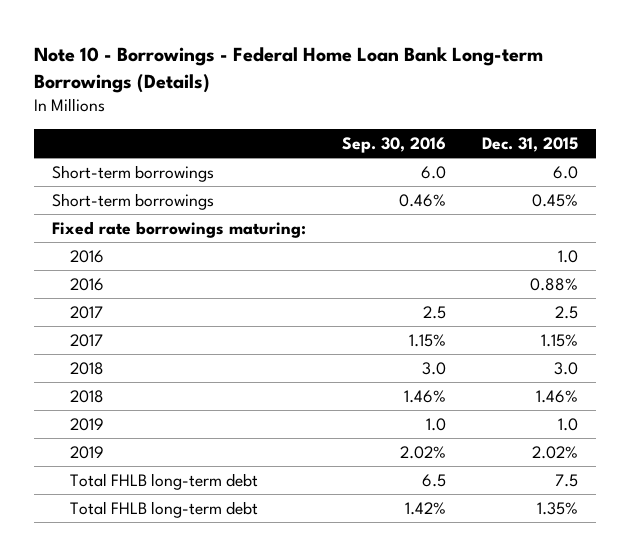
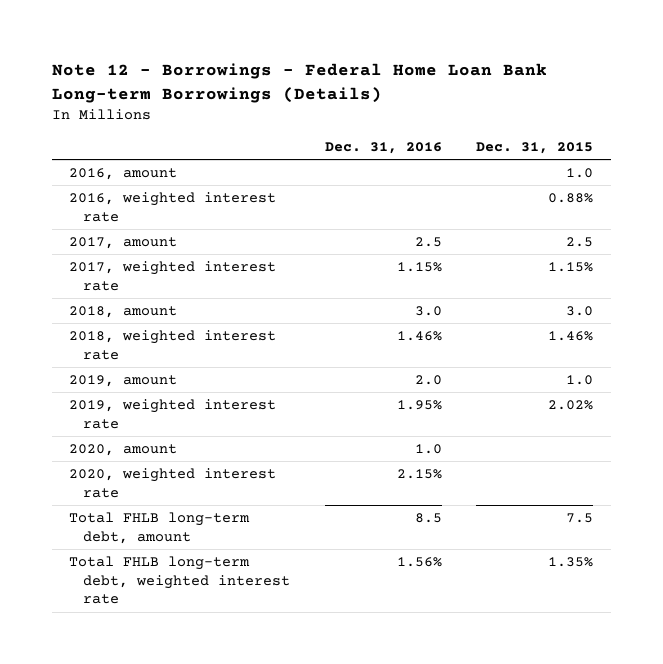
[33,46,543,93] Note 10 - Borrowings - Federal Home Loan Bank Long-term Borrowings (Details) -> [51,63,547,103] Note 12 - Borrowings - Federal Home Loan Bank Long-term Borrowings (Details)
[341,136,446,153] Sep. 30, 2016 -> none
none -> [324,142,442,155] Dec. 31, 2016
[51,164,214,182] Short-term borrowings -> none
[51,192,214,210] Short-term borrowings -> none
[51,220,306,238] Fixed rate borrowings maturing: -> none
[70,277,105,291] 2016 -> none
[70,249,105,263] 2016 -> [69,167,178,180] 2016, amount
none -> [69,191,277,222] 2016, weighted interest rate
[70,305,104,319] 2017 -> [69,236,178,249] 2017, amount
[70,333,104,347] 2017 -> [69,260,277,291] 2017, weighted interest rate
[70,361,105,375] 2018 -> [69,305,178,318] 2018, amount
[70,389,105,403] 2018 -> [69,329,277,360] 2018, weighted interest rate
[70,417,105,431] 2019 -> [69,374,178,387] 2019, amount
[70,445,105,459] 2019 -> [69,398,277,429] 2019, weighted interest rate
none -> [69,443,178,456] 2020, amount
none -> [69,467,277,498] 2020, weighted interest rate
[70,472,259,490] Total FHLB long-term debt -> [69,511,251,544] Total FHLB long-term debt, amount
[70,500,259,518] Total FHLB long-term debt -> [69,555,290,605] Total FHLB long-term debt, weighted interest rate

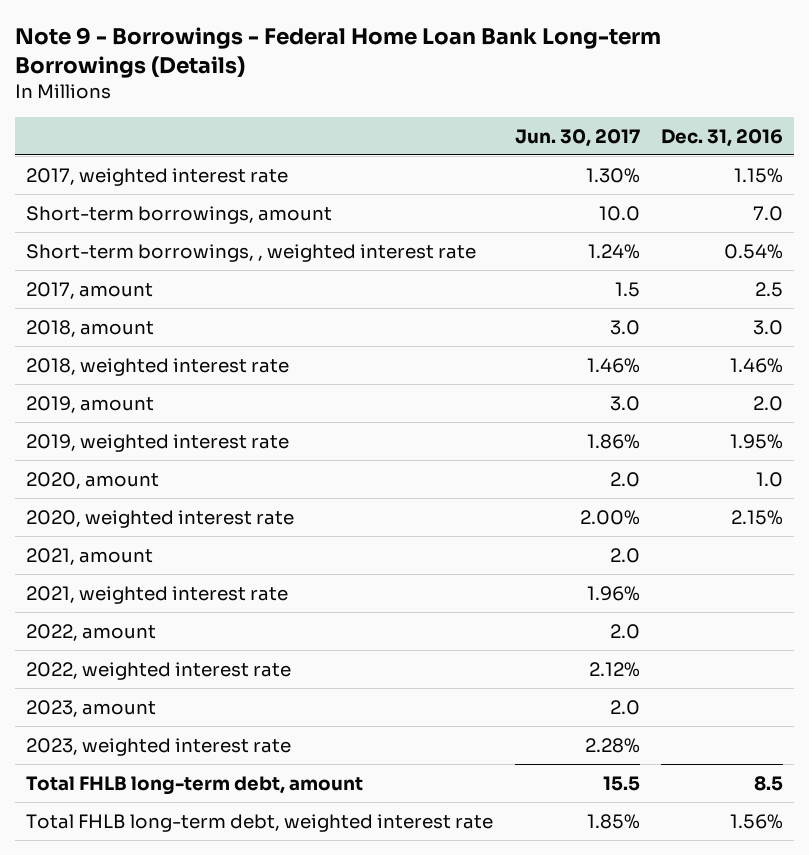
[51,63,547,103] Note 12 - Borrowings - Federal Home Loan Bank Long-term Borrowings (Details) -> [15,27,662,79] Note 9 - Borrowings - Federal Home Loan Bank Long-term Borrowings (Details)
[476,142,594,155] Dec. 31, 2015 -> none
none -> [514,128,640,147] Jun. 30, 2017
[69,167,178,180] 2016, amount -> none
[69,191,277,222] 2016, weighted interest rate -> none
none -> [26,205,333,224] Short-term borrowings, amount
none -> [26,243,477,262] Short-term borrowings, , weighted interest rate
[69,236,178,249] 2017, amount -> [26,281,154,299] 2017, amount
none -> [26,547,154,565] 2021, amount
none -> [26,585,289,604] 2021, weighted interest rate
none -> [26,623,157,641] 2022, amount
none -> [26,661,292,680] 2022, weighted interest rate
none -> [26,699,157,717] 2023, amount
none -> [26,737,292,756] 2023, weighted interest rate

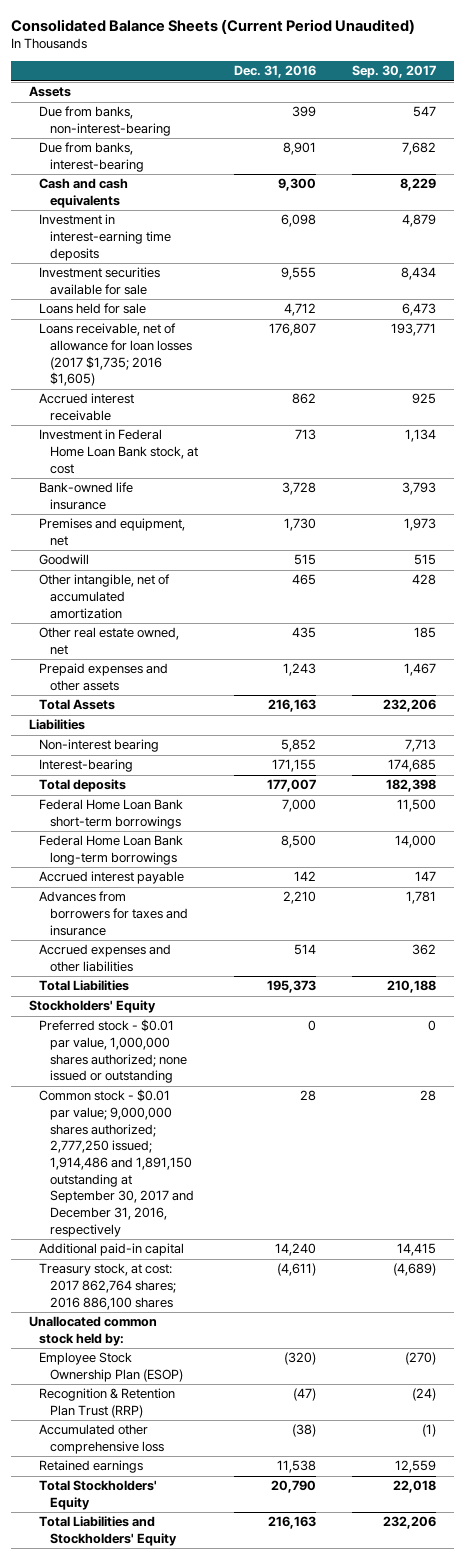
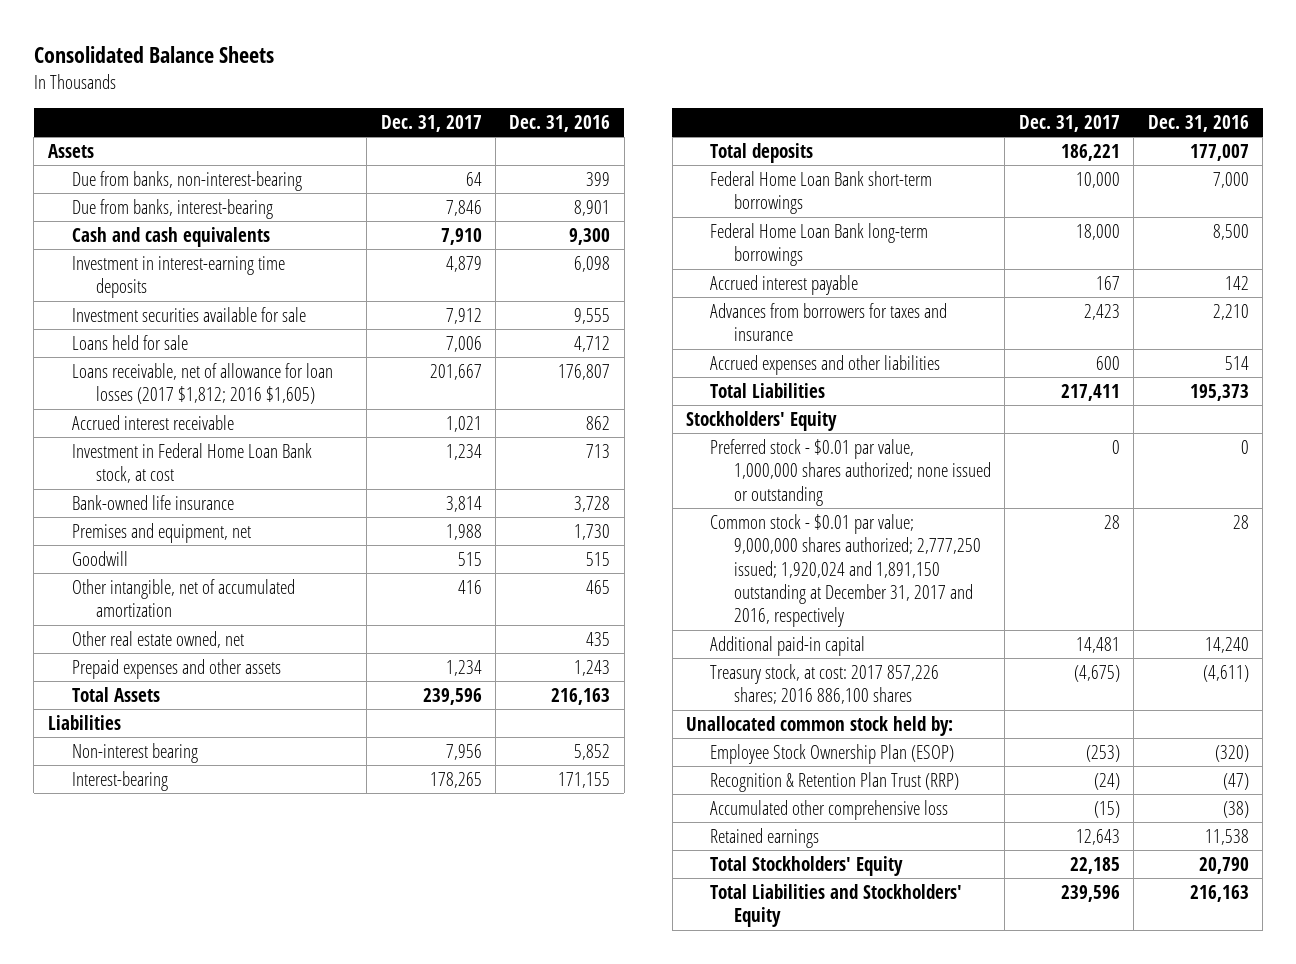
[10,18,415,34] Consolidated Balance Sheets (Current Period Unaudited) -> [33,46,274,64] Consolidated Balance Sheets
[352,65,437,79] Sep. 30, 2017 -> none
none -> [380,115,482,133] Dec. 31, 2017
[39,323,193,387] Loans receivable, net of allowance for loan losses (2017 $1,735; 2016 $1,605) -> [71,362,333,405] Loans receivable, net of allowance for loan losses (2017 $1,812; 2016 $1,605)
[39,1089,195,1237] Common stock - $0.01 par value; 9,000,000 shares authorized; 2,777,250 issued; 1,914,486 and 1,891,150 outstanding at September 30, 2017 and December 31, 2016, respectively -> [710,513,982,628] Common stock - $0.01 par value; 9,000,000 shares authorized; 2,777,250 issued; 1,920,024 and 1,891,150 outstanding at December 31, 2017 and 2016, respectively
[39,1263,177,1310] Treasury stock, at cost: 2017 862,764 shares; 2016 886,100 shares -> [710,663,940,705] Treasury stock, at cost: 2017 857,226 shares; 2016 886,100 shares

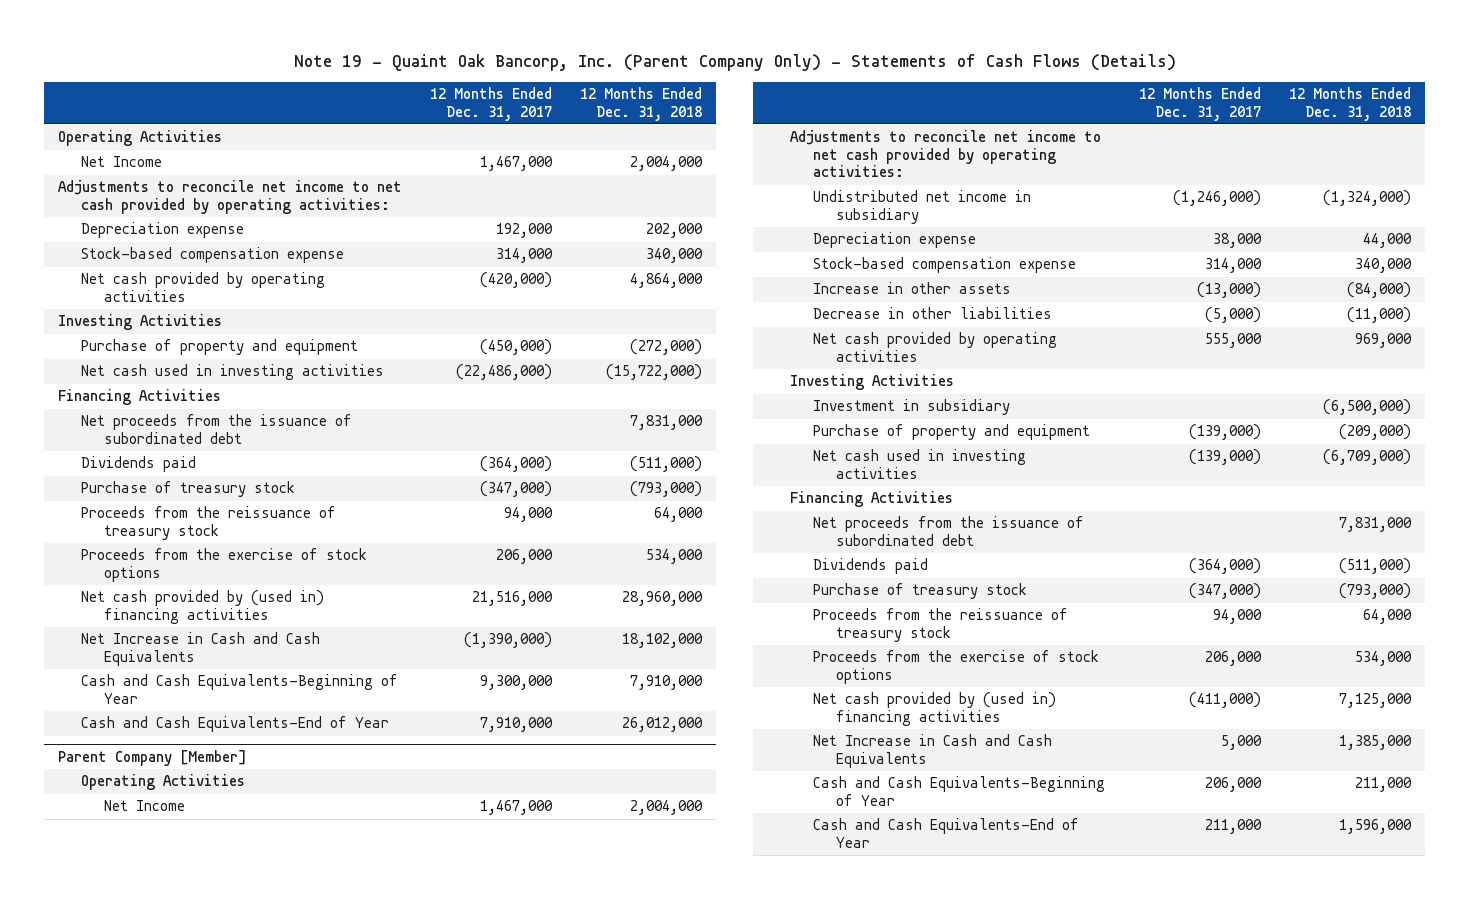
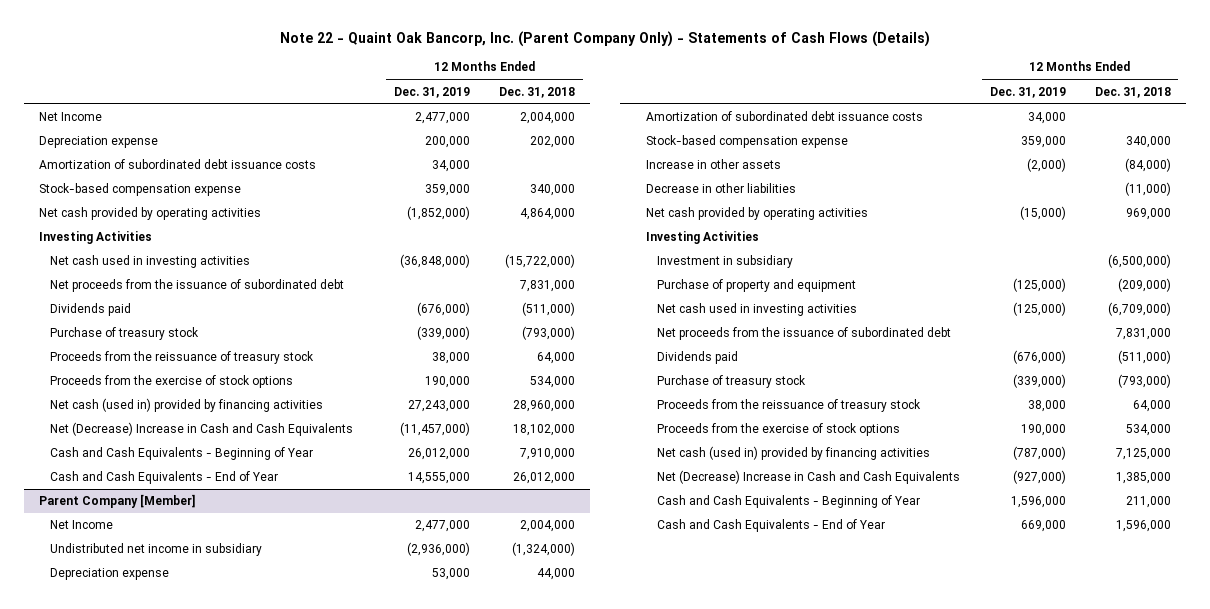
[293,53,1176,71] Note 19 - Quaint Oak Bancorp, Inc. (Parent Company Only) - Statements of Cash Flows (Details) -> [280,30,931,47] Note 22 - Quaint Oak Bancorp, Inc. (Parent Company Only) - Statements of Cash Flows (Details)
[430,87,553,121] 12 Months Ended Dec. 31, 2017 -> none
none -> [393,86,470,98] Dec. 31, 2019
[57,130,222,147] Operating Activities -> none
[57,180,402,214] Adjustments to reconcile net income to net cash provided by operating activities: -> none
none -> [39,159,317,170] Amortization of subordinated debt issuance costs
[80,339,358,356] Purchase of property and equipment -> none
[57,389,221,406] Financing Activities -> none
[80,590,324,624] Net cash provided by (used in) financing activities -> [50,398,324,413] Net cash (used in) provided by financing activities
[80,632,320,666] Net Increase in Cash and Cash Equivalents -> [50,422,354,437] Net (Decrease) Increase in Cash and Cash Equivalents
[80,674,398,704] Cash and Cash Equivalents-Beginning of Year -> [50,447,314,461] Cash and Cash Equivalents - Beginning of Year
[80,716,389,733] Cash and Cash Equivalents-End of Year -> [50,471,279,485] Cash and Cash Equivalents - End of Year
[80,774,245,791] Operating Activities -> none
[790,130,1102,178] Adjustments to reconcile net income to net cash provided by operating activities: -> none
none -> [645,111,923,122] Amortization of subordinated debt issuance costs
[790,491,954,508] Financing Activities -> none
[813,692,1057,726] Net cash provided by (used in) financing activities -> [657,446,931,461] Net cash (used in) provided by financing activities
[813,734,1053,768] Net Increase in Cash and Cash Equivalents -> [657,470,961,485] Net (Decrease) Increase in Cash and Cash Equivalents
[813,776,1106,806] Cash and Cash Equivalents-Beginning of Year -> [657,495,921,509] Cash and Cash Equivalents - Beginning of Year
[813,818,1080,848] Cash and Cash Equivalents-End of Year -> [657,519,886,533] Cash and Cash Equivalents - End of Year

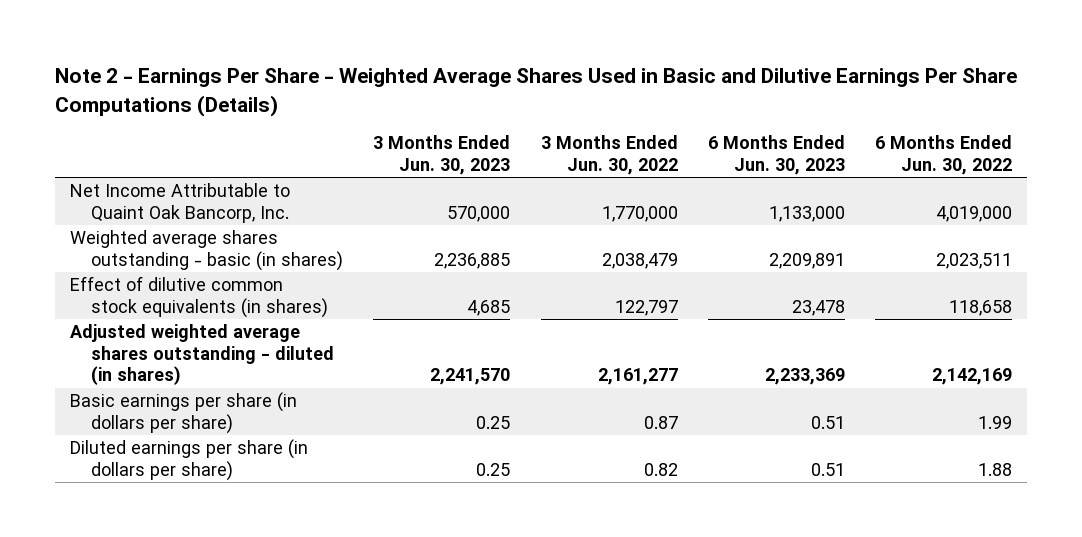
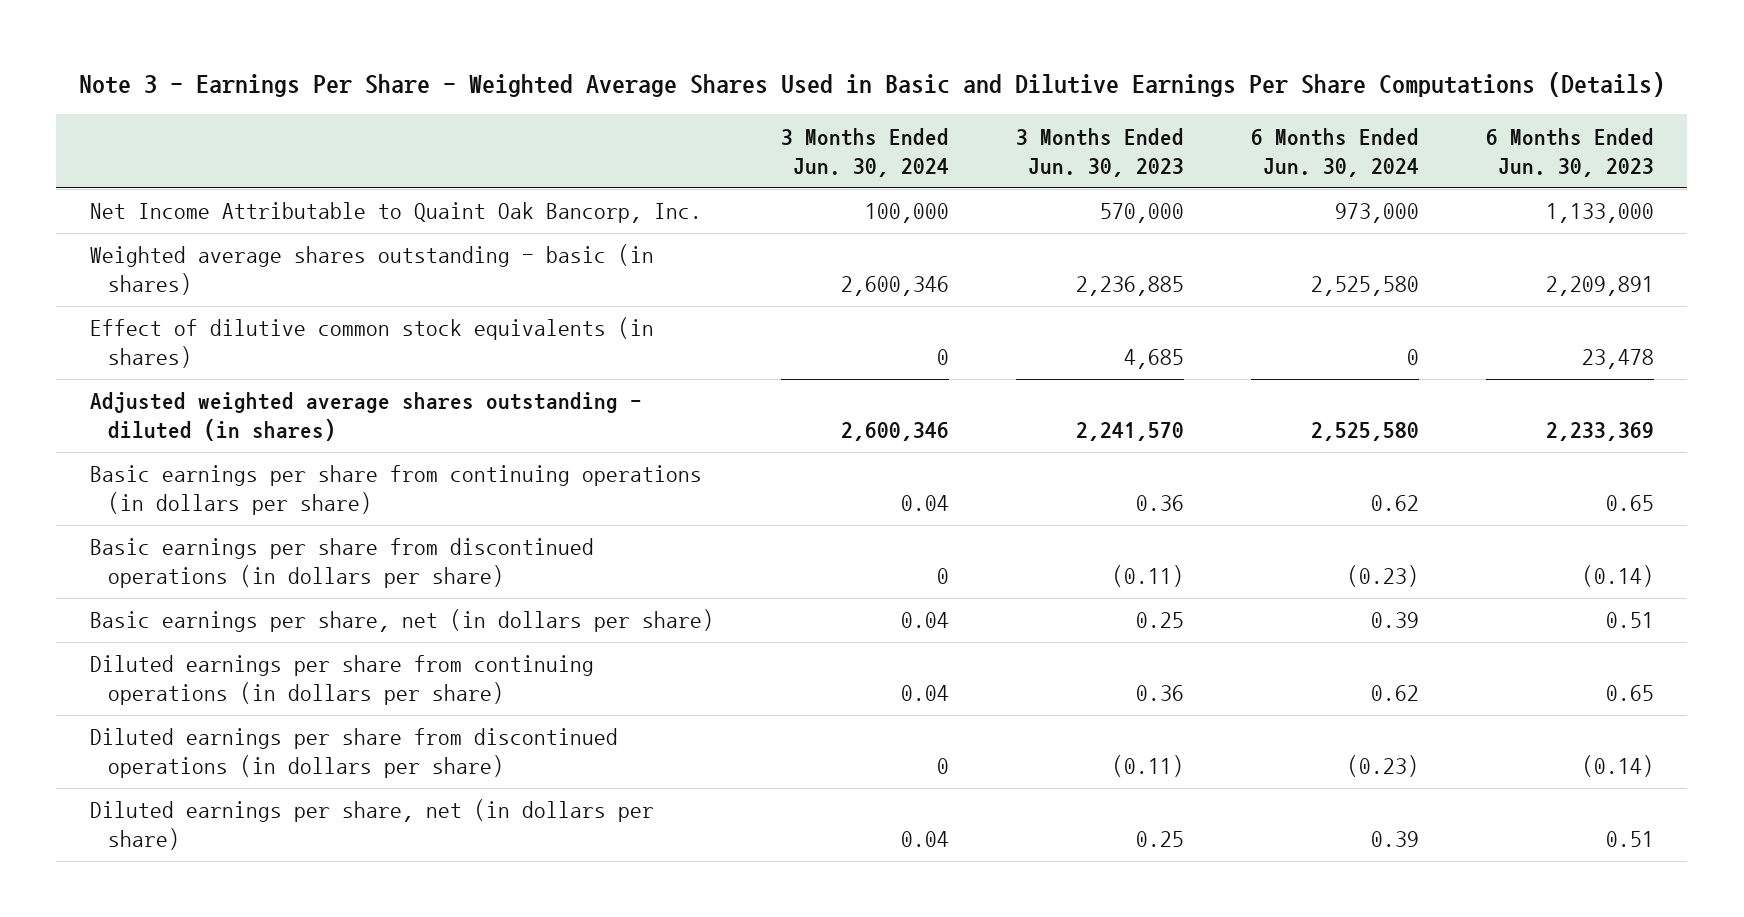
[55,68,1018,117] Note 2 - Earnings Per Share - Weighted Average Shares Used in Basic and Dilutive Earnings Per Share Computations (Details) -> [78,71,1665,97] Note 3 - Earnings Per Share - Weighted Average Shares Used in Basic and Dilutive Earnings Per Share Computations (Details)
[540,135,678,175] 3 Months Ended Jun. 30, 2022 -> none
[875,135,1013,175] 6 Months Ended Jun. 30, 2022 -> none
none -> [780,127,949,177] 3 Months Ended Jun. 30, 2024
none -> [1250,127,1419,177] 6 Months Ended Jun. 30, 2024
none -> [89,465,702,516] Basic earnings per share from continuing operations (in dollars per share)
none -> [89,538,594,589] Basic earnings per share from discontinued operations (in dollars per share)
[70,392,298,434] Basic earnings per share (in dollars per share) -> [89,609,714,633] Basic earnings per share, net (in dollars per share)
none -> [89,655,594,706] Diluted earnings per share from continuing operations (in dollars per share)
none -> [89,728,618,779] Diluted earnings per share from discontinued operations (in dollars per share)
[70,439,309,481] Diluted earnings per share (in dollars per share) -> [89,799,654,851] Diluted earnings per share, net (in dollars per share)

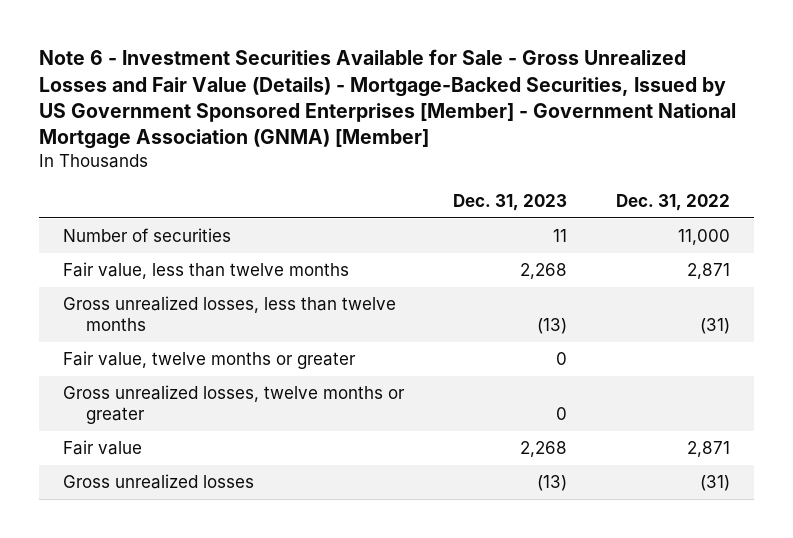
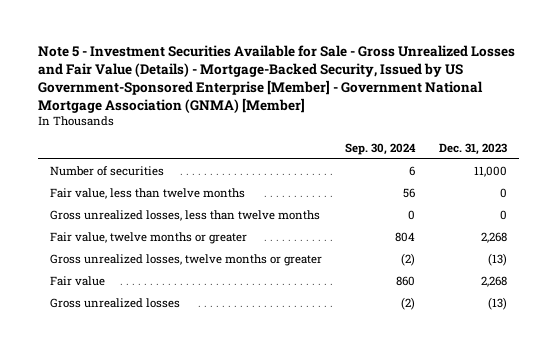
[39,49,737,150] Note 6 - Investment Securities Available for Sale - Gross Unrealized Losses and Fair Value (Details) - Mortgage-Backed Securities, Issued by US Government Sponsored Enterprises [Member] - Government National Mortgage Association (GNMA) [Member] -> [37,44,515,113] Note 5 - Investment Securities Available for Sale - Gross Unrealized Losses and Fair Value (Details) - Mortgage-Backed Security, Issued by US Government-Sponsored Enterprise [Member] - Government National Mortgage Association (GNMA) [Member]
[615,193,730,211] Dec. 31, 2022 -> none
none -> [345,143,417,156] Sep. 30, 2024
[553,229,568,243] 11 -> [473,165,507,177] 11,000
[520,263,568,280] 2,268 -> [499,187,507,198] 0
[537,318,568,335] (13) -> [499,209,507,220] 0
[556,352,568,366] 0 -> [480,231,507,243] 2,268
[556,407,568,421] 0 -> [487,252,507,266] (13)

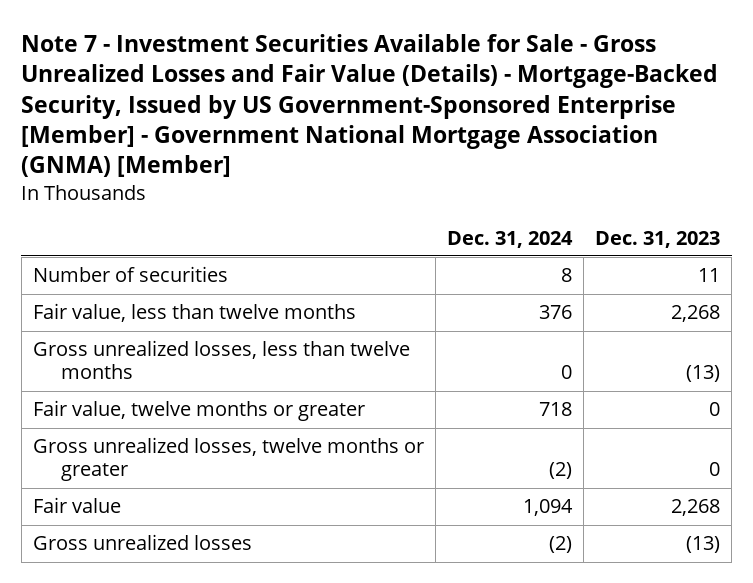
[37,44,515,113] Note 5 - Investment Securities Available for Sale - Gross Unrealized Losses and Fair Value (Details) - Mortgage-Backed Security, Issued by US Government-Sponsored Enterprise [Member] - Government National Mortgage Association (GNMA) [Member] -> [21,33,719,178] Note 7 - Investment Securities Available for Sale - Gross Unrealized Losses and Fair Value (Details) - Mortgage-Backed Security, Issued by US Government-Sponsored Enterprise [Member] - Government National Mortgage Association (GNMA) [Member]
[345,143,417,156] Sep. 30, 2024 -> none
none -> [447,230,574,248] Dec. 31, 2024
[473,165,507,177] 11,000 -> [698,268,721,283] 11
[499,187,507,198] 0 -> [671,305,721,323] 2,268
[499,209,507,220] 0 -> [686,365,721,383] (13)
[480,231,507,243] 2,268 -> [709,402,721,417] 0
[487,252,507,266] (13) -> [709,462,721,477] 0

